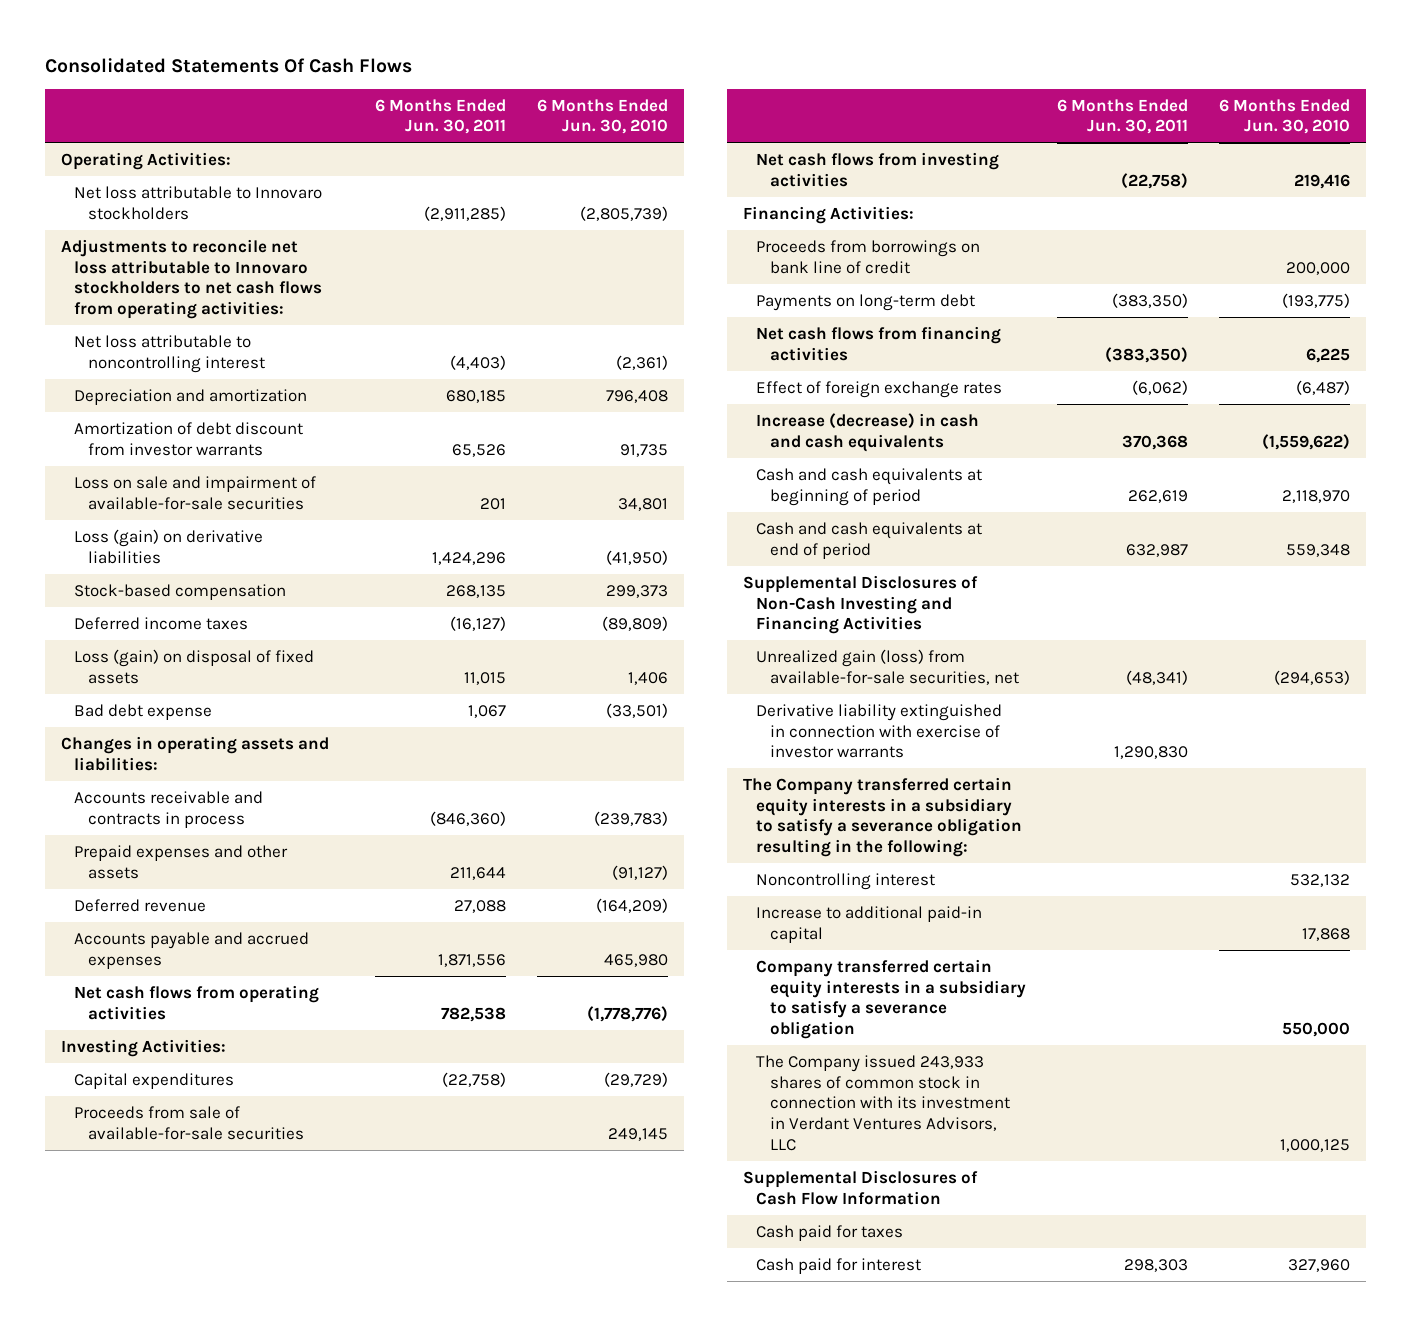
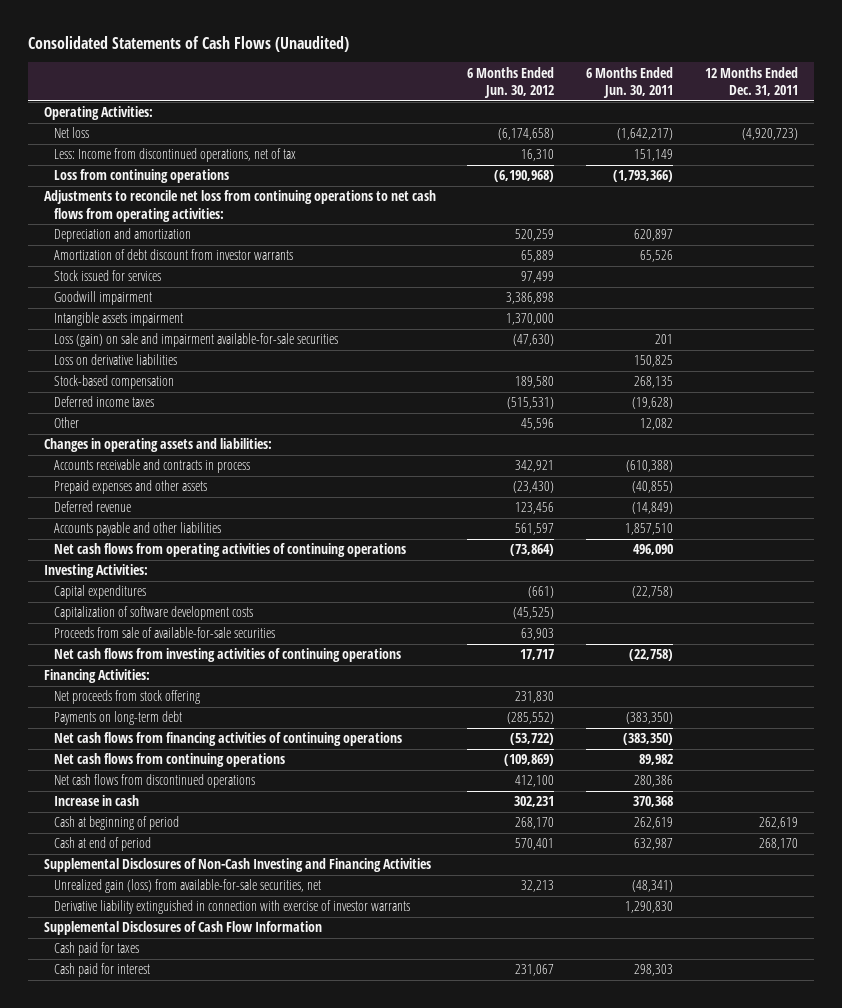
[45,57,413,73] Consolidated Statements Of Cash Flows -> [27,35,349,52] Consolidated Statements of Cash Flows (Unaudited)
[537,98,669,135] 6 Months Ended Jun. 30, 2010 -> none
none -> [467,66,555,98] 6 Months Ended Jun. 30, 2012
none -> [705,66,799,96] 12 Months Ended Dec. 31, 2011
[74,334,265,373] Net loss attributable to noncontrolling interest -> none
[74,185,323,220] Net loss attributable to Innovaro stockholders -> [54,127,90,139] Net loss
[424,205,507,221] (2,911,285) -> [617,128,674,141] (1,642,217)
none -> [54,148,297,163] Less: Income from discontinued operations, net of tax
none -> [54,169,230,184] Loss from continuing operations
[60,238,323,320] Adjustments to reconcile net loss attributable to Innovaro stockholders to net cash flows from operating activities: -> [43,190,436,222] Adjustments to reconcile net loss from continuing operations to net cash flows from operating activities:
[446,389,507,403] 680,185 -> [634,229,674,242] 620,897
none -> [54,270,162,282] Stock issued for services
none -> [54,291,153,306] Goodwill impairment
none -> [54,312,184,327] Intangible assets impairment
[74,475,317,510] Loss on sale and impairment of available-for-sale securities -> [54,333,339,348] Loss (gain) on sale and impairment available-for-sale securities
[74,528,264,564] Loss (gain) on derivative liabilities -> [54,354,178,366] Loss on derivative liabilities
[432,551,507,565] 1,424,296 -> [634,355,674,368] 150,825
[74,648,315,684] Loss (gain) on disposal of fixed assets -> none
[74,703,213,720] Bad debt expense -> none
[450,615,507,631] (16,127) -> [632,397,674,410] (19,628)
none -> [54,417,80,429] Other
[430,810,507,826] (846,360) -> [626,460,674,473] (610,388)
[450,866,507,880] 211,644 -> [632,481,674,494] (40,855)
[454,899,507,913] 27,088 -> [632,502,674,515] (14,849)
[74,931,310,969] Accounts payable and accrued expenses -> [54,522,222,537] Accounts payable and other liabilities
[438,953,507,967] 1,871,556 -> [625,523,674,536] 1,857,510
[74,984,320,1020] Net cash flows from operating activities -> [54,543,407,558] Net cash flows from operating activities of continuing operations
[441,1006,507,1022] 782,538 -> [633,544,674,556] 496,090
none -> [54,606,254,621] Capitalization of software development costs
[756,151,1000,187] Net cash flows from investing activities -> [54,648,402,663] Net cash flows from investing activities of continuing operations
[756,239,981,274] Proceeds from borrowings on bank line of credit -> none
none -> [54,690,201,705] Net proceeds from stock offering
[756,380,1003,398] Effect of foreign exchange rates -> none
[756,325,1002,361] Net cash flows from financing activities -> [54,732,403,747] Net cash flows from financing activities of continuing operations
none -> [54,753,286,768] Net cash flows from continuing operations
none -> [54,774,256,789] Net cash flows from discontinued operations
[756,412,980,452] Increase (decrease) in cash and cash equivalents -> [54,795,140,807] Increase in cash
[756,467,983,506] Cash and cash equivalents at beginning of period -> [54,816,180,831] Cash at beginning of period
[756,521,983,559] Cash and cash equivalents at end of period -> [54,837,152,852] Cash at end of period
[742,776,1023,858] The Company transferred certain equity interests in a subsidiary to satisfy a severance obligation resulting in the following: -> none
[756,872,936,890] Noncontrolling interest -> none
[756,905,983,943] Increase to additional paid-in capital -> none
[756,958,1026,1040] Company transferred certain equity interests in a subsidiary to satisfy a severance obligation -> none
[756,1054,1010,1151] The Company issued 243,933 shares of common stock in connection with its investment in Verdant Ventures Advisors, LLC -> none

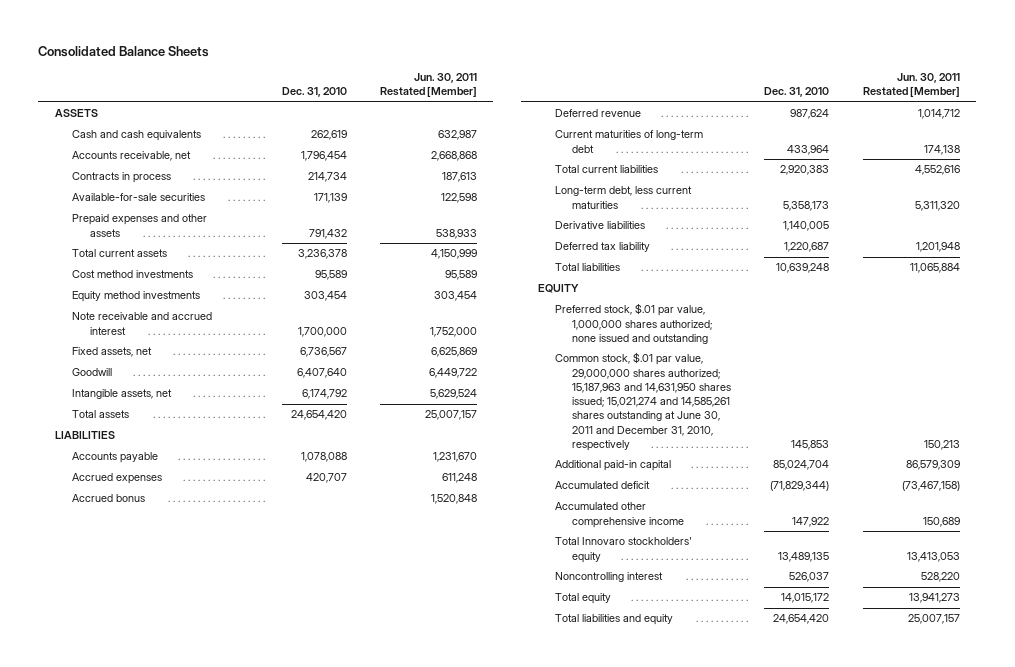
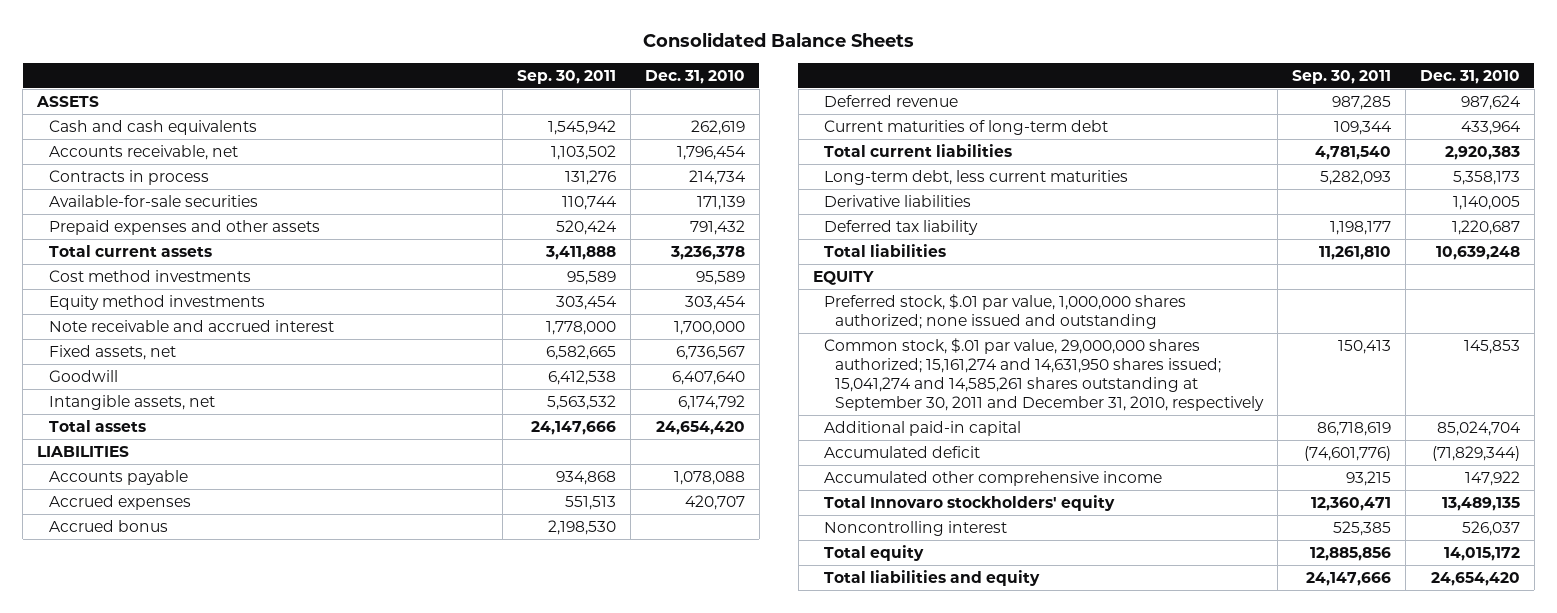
[379,73,477,98] Jun. 30, 2011 Restated [Member] -> none
none -> [516,69,616,84] Sep. 30, 2011
[555,352,732,451] Common stock, $.01 par value, 29,000,000 shares authorized; 15,187,963 and 14,631,950 shares issued; 15,021,274 and 14,585,261 shares outstanding at June 30, 2011 and December 31, 2010, respectively -> [823,337,1264,412] Common stock, $.01 par value, 29,000,000 shares authorized; 15,161,274 and 14,631,950 shares issued; 15,041,274 and 14,585,261 shares outstanding at September 30, 2011 and December 31, 2010, respectively

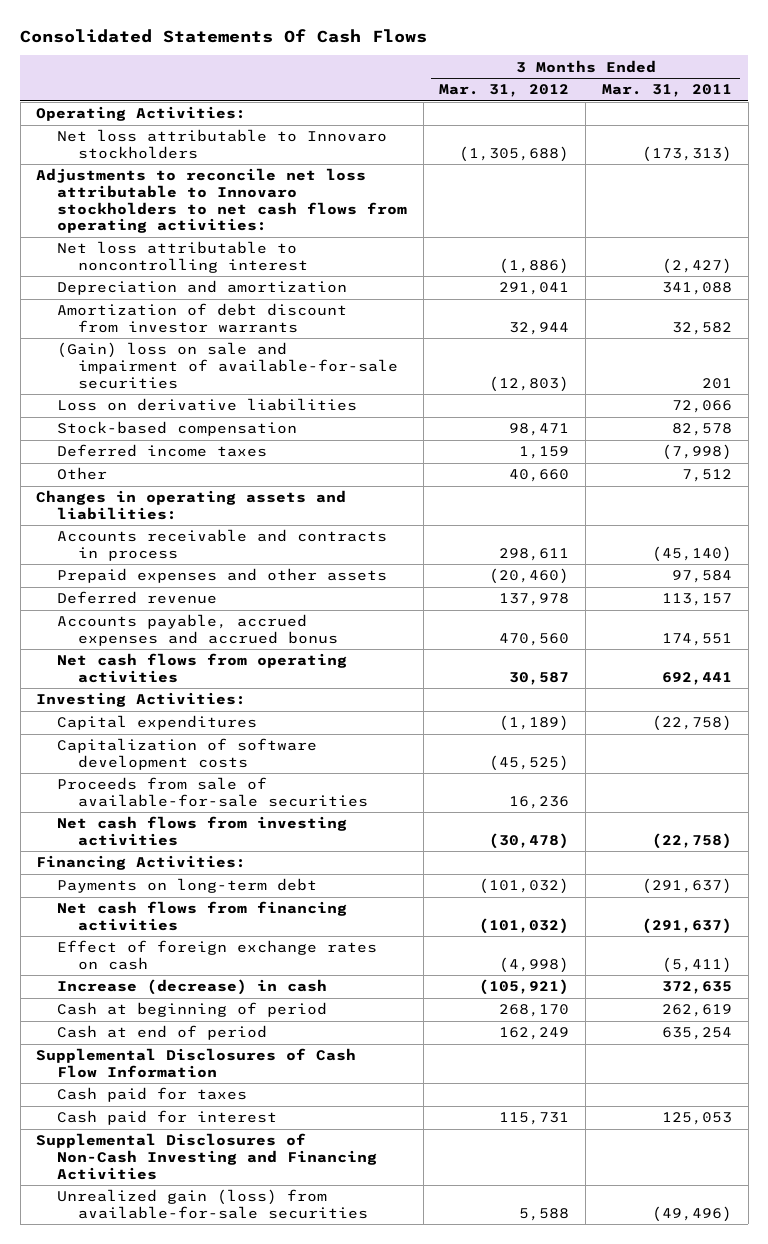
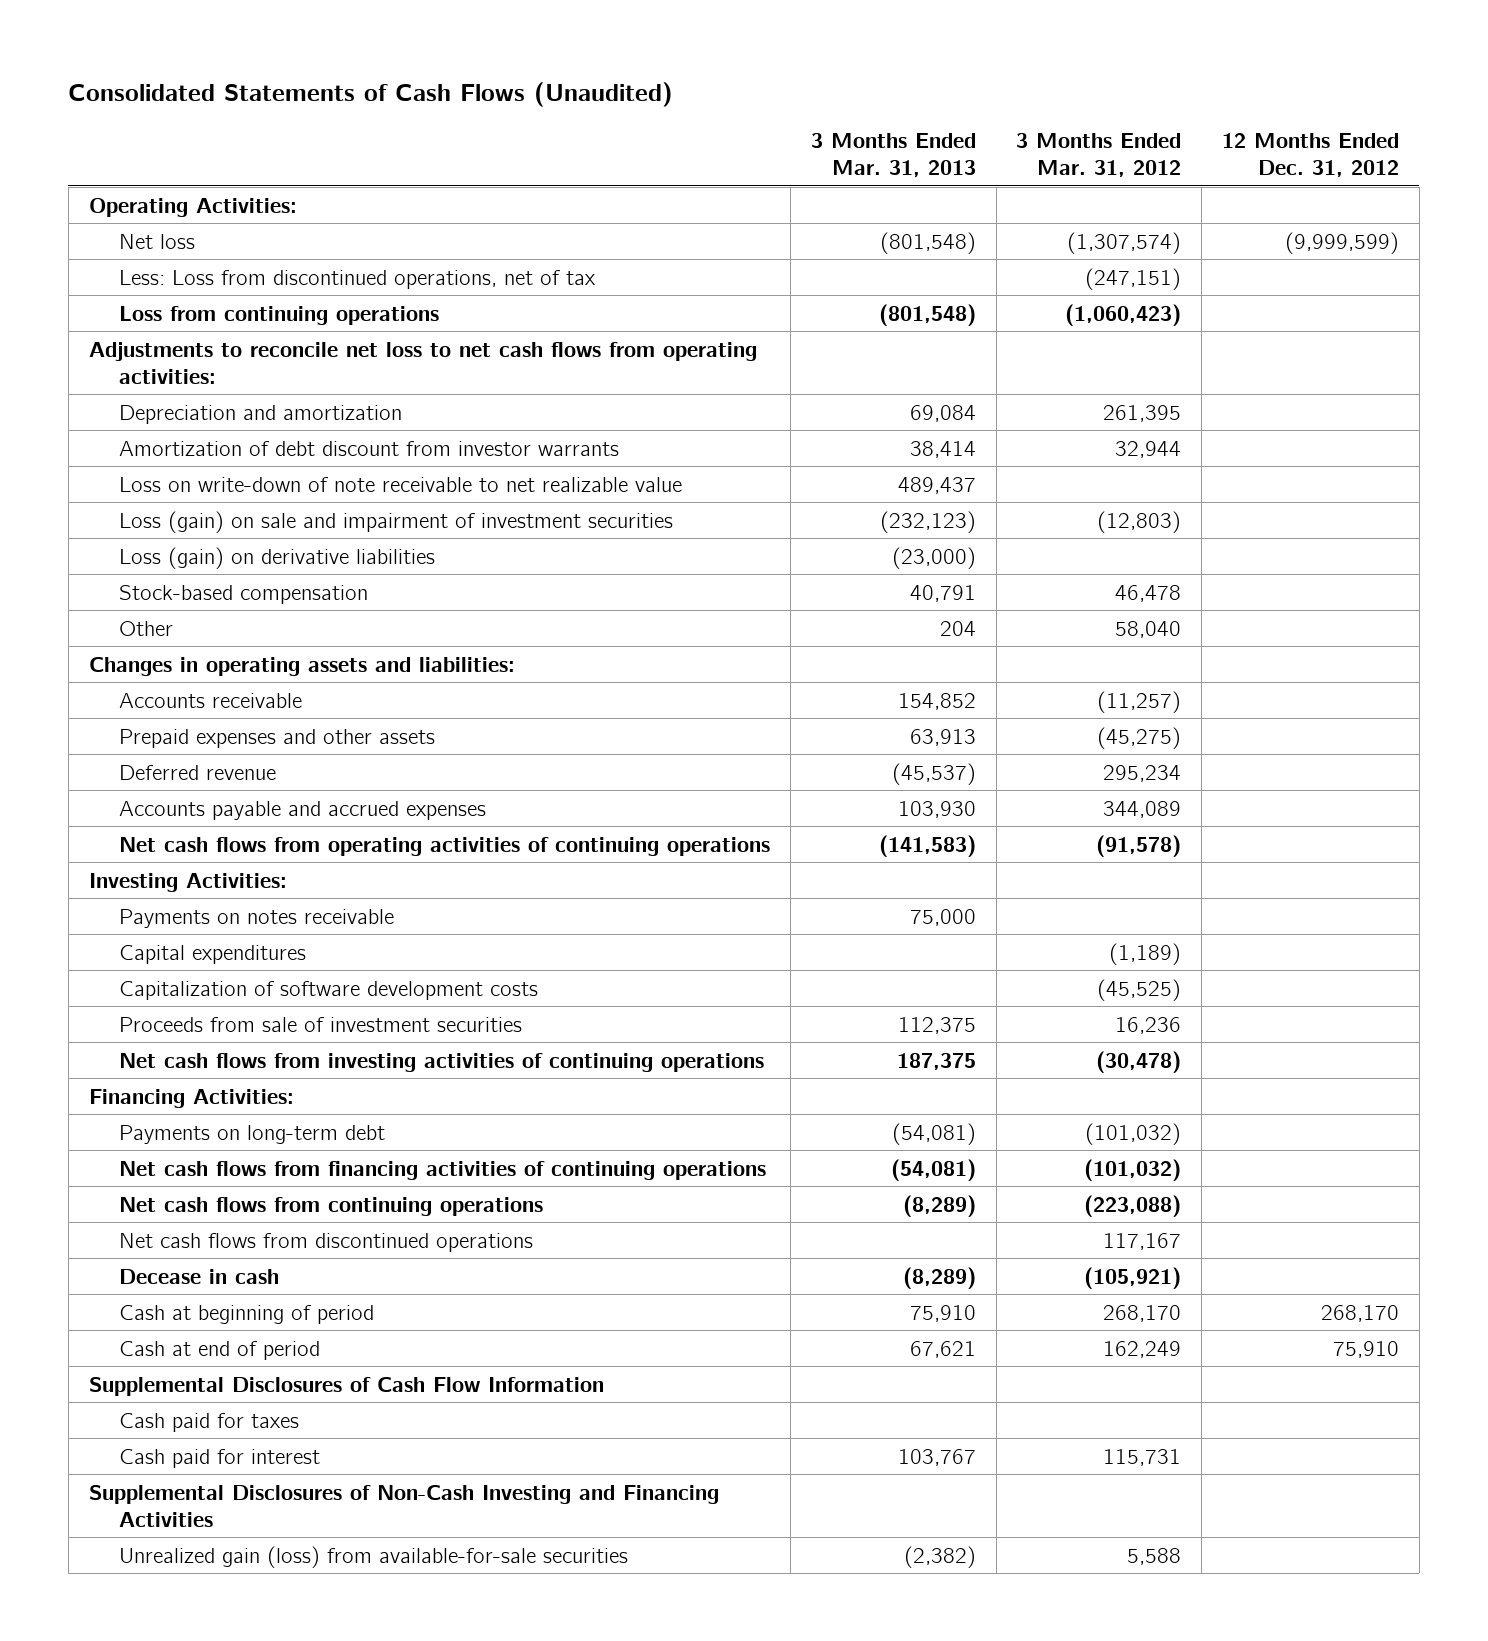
[20,28,428,43] Consolidated Statements Of Cash Flows -> [68,82,674,108] Consolidated Statements of Cash Flows (Unaudited)
[601,84,732,98] Mar. 31, 2011 -> none
none -> [810,133,976,178] 3 Months Ended Mar. 31, 2013
none -> [1222,133,1400,178] 12 Months Ended Dec. 31, 2012
[57,129,388,159] Net loss attributable to Innovaro stockholders -> none
[57,241,308,273] Net loss attributable to noncontrolling interest -> none
none -> [119,233,196,249] Net loss
none -> [119,269,597,289] Less: Loss from discontinued operations, net of tax
none -> [119,305,440,325] Loss from continuing operations
[36,168,408,234] Adjustments to reconcile net loss attributable to Innovaro stockholders to net cash flows from operating activities: -> [88,341,757,384] Adjustments to reconcile net loss to net cash flows from operating activities:
[499,282,570,296] 291,041 -> [1103,404,1182,422] 261,395
[57,444,268,458] Deferred income taxes -> none
none -> [119,476,683,492] Loss on write-down of note receivable to net realizable value
[57,342,398,389] (Gain) loss on sale and impairment of available-for-sale securities -> [119,510,674,533] Loss (gain) on sale and impairment of investment securities
[57,398,358,412] Loss on derivative liabilities -> [119,546,436,569] Loss (gain) on derivative liabilities
[509,423,570,437] 98,471 -> [1115,584,1182,602] 46,478
[509,469,570,483] 40,660 -> [1115,620,1182,638] 58,040
[57,529,388,561] Accounts receivable and contracts in process -> [119,692,303,708] Accounts receivable
[499,547,570,561] 298,611 -> [1097,690,1182,713] (11,257)
[489,568,570,585] (20,460) -> [1097,726,1182,749] (45,275)
[499,593,570,607] 137,978 -> [1103,764,1182,782] 295,234
[57,614,338,646] Accounts payable, accrued expenses and accrued bonus -> [119,800,487,820] Accounts payable and accrued expenses
[499,632,570,646] 470,560 -> [1103,800,1182,818] 344,089
[57,653,348,683] Net cash flows from operating activities -> [119,836,771,856] Net cash flows from operating activities of continuing operations
[509,671,570,685] 30,587 -> [1096,834,1182,857] (91,578)
none -> [119,908,395,928] Payments on notes receivable
[57,777,368,807] Proceeds from sale of available-for-sale securities -> [119,1016,523,1032] Proceeds from sale of investment securities
[57,816,348,846] Net cash flows from investing activities -> [119,1052,765,1072] Net cash flows from investing activities of continuing operations
[57,940,378,970] Effect of foreign exchange rates on cash -> none
[57,901,348,931] Net cash flows from financing activities -> [119,1160,767,1180] Net cash flows from financing activities of continuing operations
none -> [119,1196,544,1216] Net cash flows from continuing operations
none -> [119,1232,534,1252] Net cash flows from discontinued operations
[57,979,328,996] Increase (decrease) in cash -> [119,1268,280,1284] Decease in cash

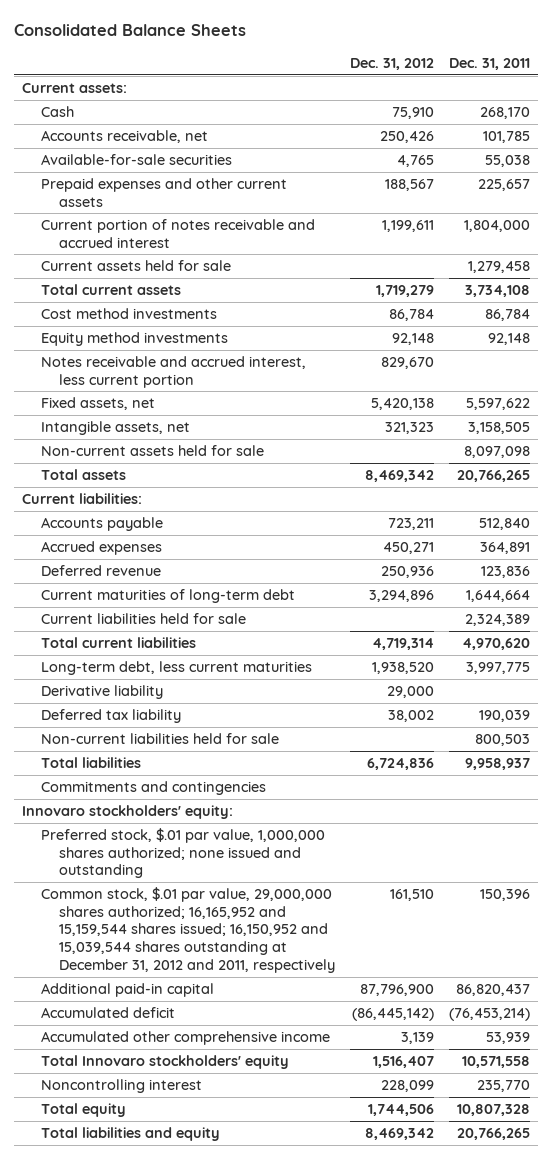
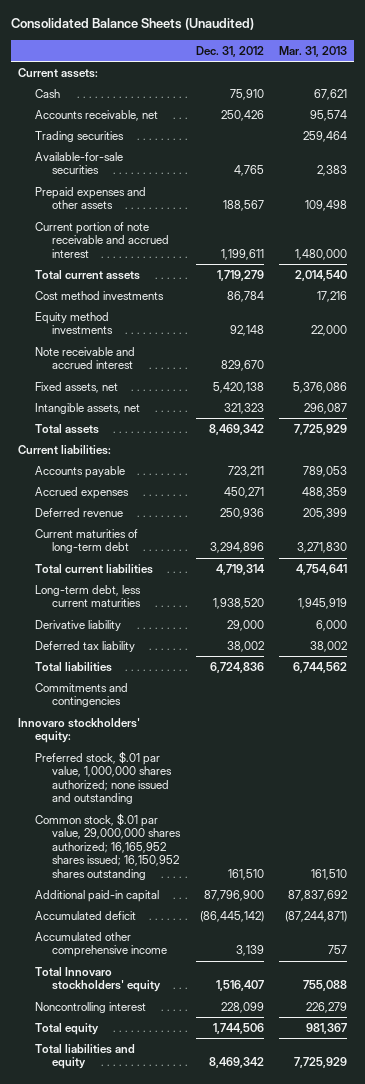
[14,24,247,37] Consolidated Balance Sheets -> [10,18,254,31] Consolidated Balance Sheets (Unaudited)
[449,57,531,70] Dec. 31, 2011 -> none
none -> [278,45,347,57] Mar. 31, 2013
none -> [35,130,125,142] Trading securities
[40,259,231,271] Current assets held for sale -> none
[40,177,287,207] Prepaid expenses and other current assets -> [35,186,147,210] Prepaid expenses and other assets
[40,218,315,248] Current portion of notes receivable and accrued interest -> [35,221,170,258] Current portion of note receivable and accrued interest
[40,355,306,388] Notes receivable and accrued interest, less current portion -> [35,346,136,370] Note receivable and accrued interest
[40,444,264,456] Non-current assets held for sale -> none
[40,612,246,624] Current liabilities held for sale -> none
[40,732,279,744] Non-current liabilities held for sale -> none
[40,886,336,974] Common stock, $.01 par value, 29,000,000 shares authorized; 16,165,952 and 15,159,544 shares issued; 16,150,952 and 15,039,544 shares outstanding at December 31, 2012 and 2011, respectively -> [35,812,182,880] Common stock, $.01 par value, 29,000,000 shares authorized; 16,165,952 shares issued; 16,150,952 shares outstanding

